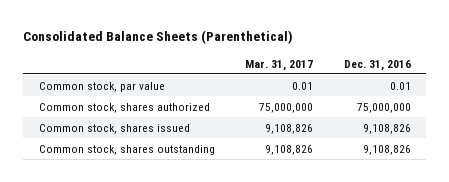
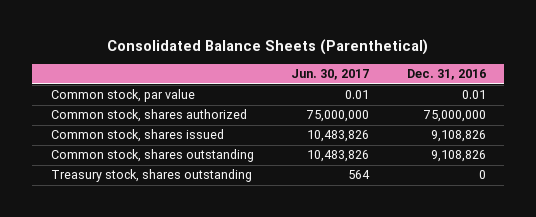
[245,59,314,71] Mar. 31, 2017 -> none
none -> [291,69,370,81] Jun. 30, 2017
none -> [50,169,252,183] Treasury stock, shares outstanding

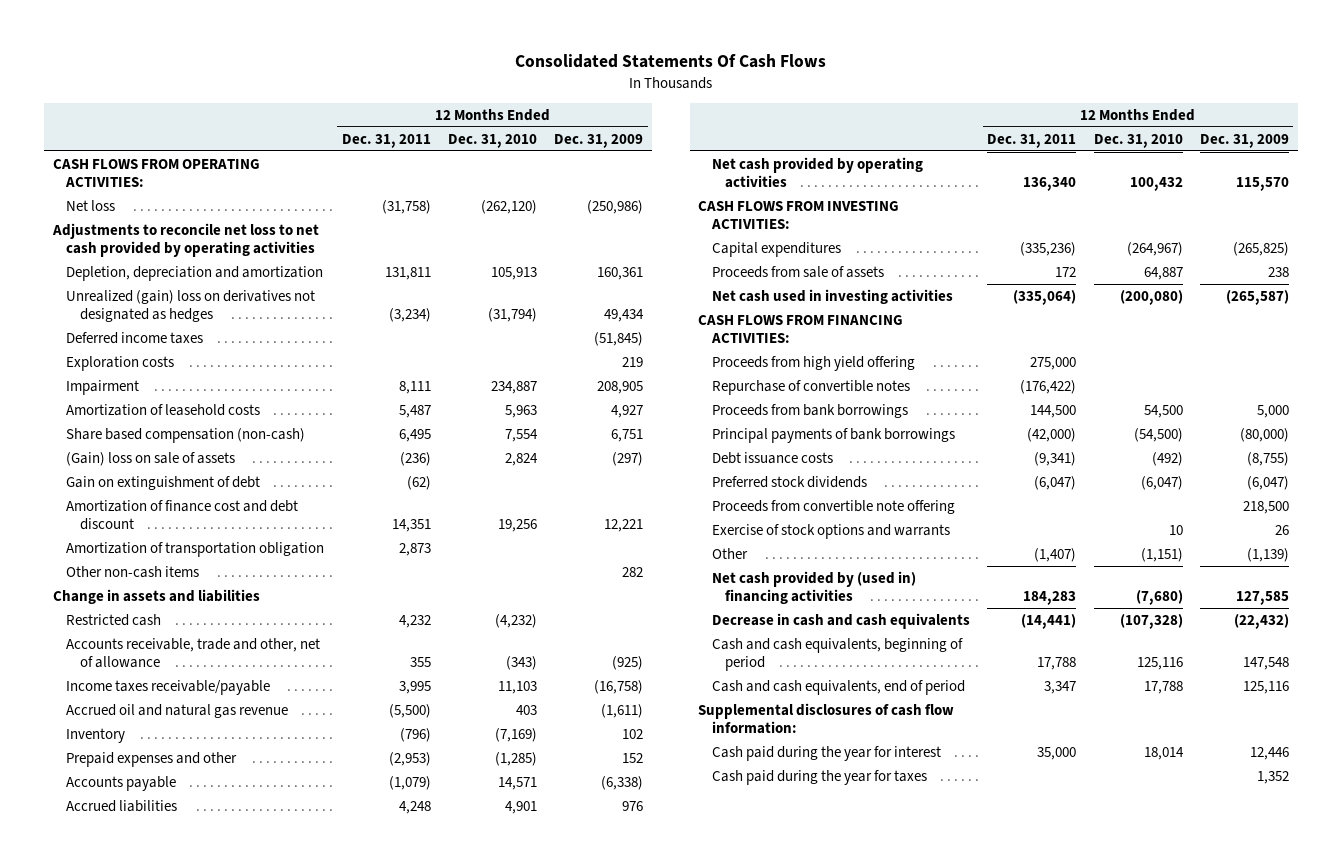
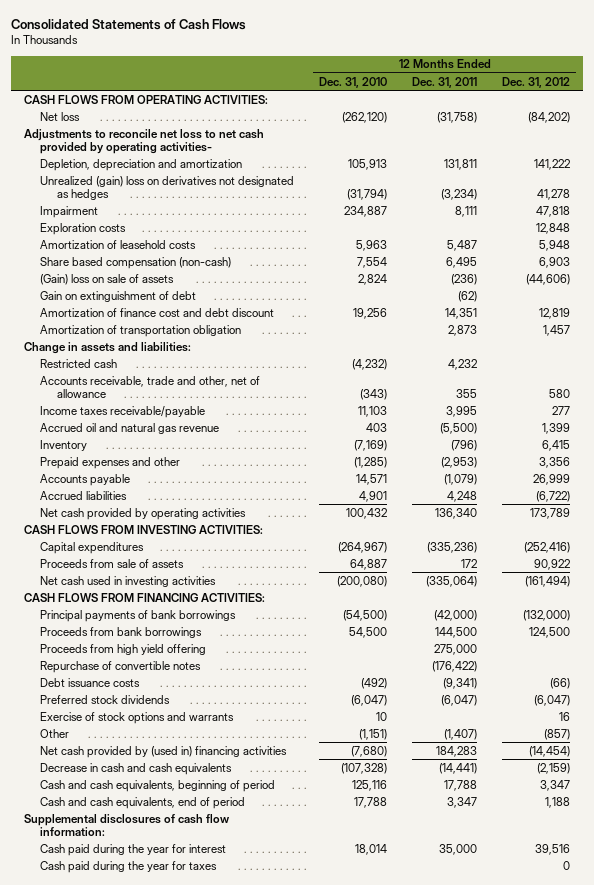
[514,54,826,69] Consolidated Statements Of Cash Flows -> [11,18,247,30] Consolidated Statements of Cash Flows
[554,133,644,148] Dec. 31, 2009 -> none
none -> [502,76,571,88] Dec. 31, 2012
[51,222,319,257] Adjustments to reconcile net loss to net cash provided by operating activities -> [23,128,264,154] Adjustments to reconcile net loss to net cash provided by operating activities-
[66,331,204,344] Deferred income taxes -> none
[66,355,175,371] Exploration costs -> [40,222,127,235] Exploration costs
[66,565,200,578] Other non-cash items -> none
[52,588,260,604] Change in assets and liabilities -> [23,341,191,354] Change in assets and liabilities:
[711,427,955,443] Principal payments of bank borrowings -> [40,609,237,622] Principal payments of bank borrowings
[711,403,908,418] Proceeds from bank borrowings -> [40,626,203,638] Proceeds from bank borrowings
[711,499,955,514] Proceeds from convertible note offering -> none

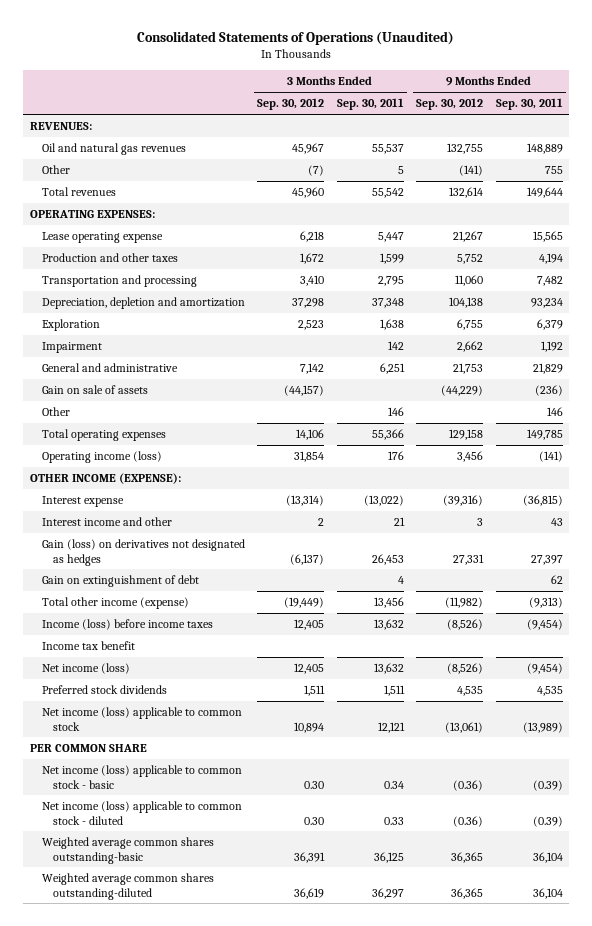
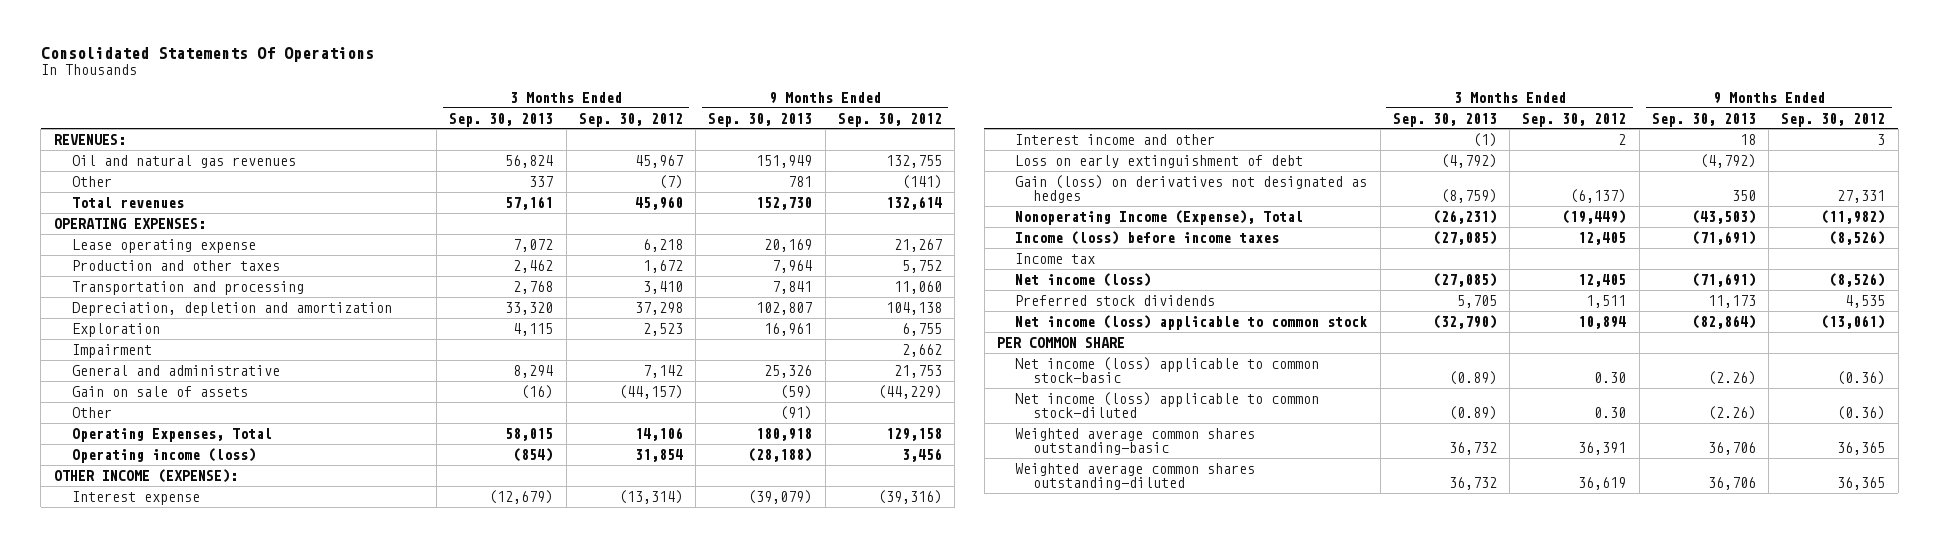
[137,30,455,45] Consolidated Statements of Operations (Unaudited) -> [40,47,374,63] Consolidated Statements Of Operations
[336,98,404,111] Sep. 30, 2011 -> none
[495,98,563,111] Sep. 30, 2011 -> none
none -> [449,112,554,127] Sep. 30, 2013
none -> [708,112,813,127] Sep. 30, 2013
[41,429,166,442] Total operating expenses -> [71,427,272,442] Operating Expenses, Total
none -> [1015,154,1304,168] Loss on early extinguishment of debt
[41,575,199,588] Gain on extinguishment of debt -> none
[41,597,189,610] Total other income (expense) -> [1015,209,1304,225] Nonoperating Income (Expense), Total
[41,641,135,651] Income tax benefit -> [1015,252,1096,264] Income tax
[41,765,242,789] Net income (loss) applicable to common stock - basic -> [1015,356,1320,383] Net income (loss) applicable to common stock-basic
[41,801,242,825] Net income (loss) applicable to common stock - diluted -> [1015,391,1320,418] Net income (loss) applicable to common stock-diluted

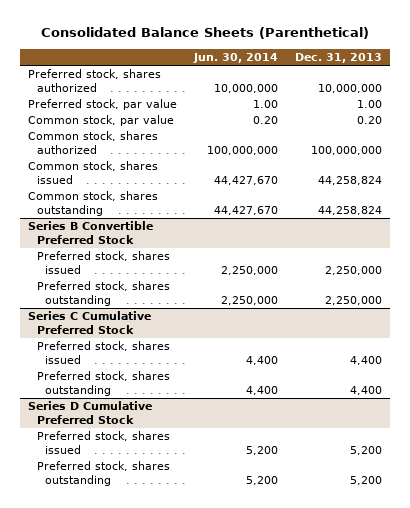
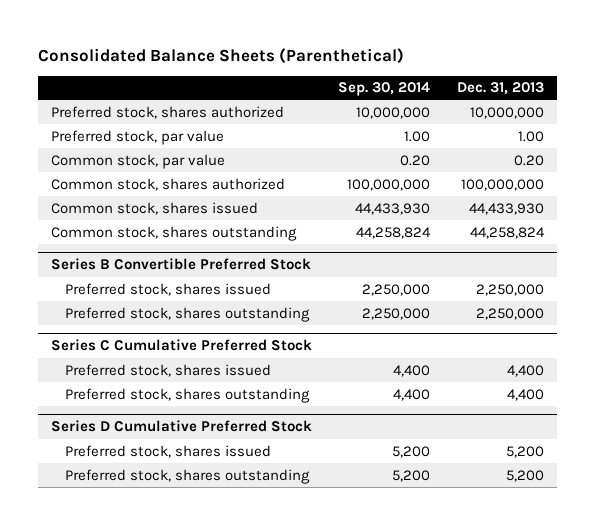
[193,52,279,63] Jun. 30, 2014 -> none
none -> [338,82,431,97] Sep. 30, 2014
[317,175,382,185] 44,258,824 -> [468,202,544,215] 44,433,930

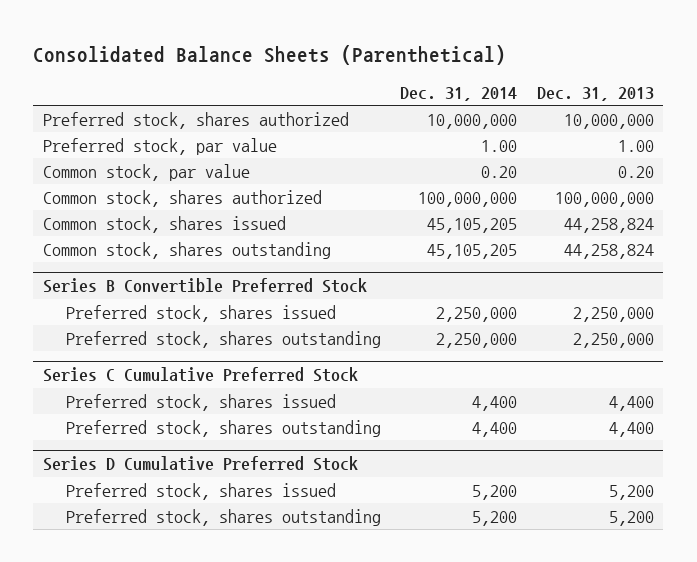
[338,82,431,97] Sep. 30, 2014 -> none
none -> [400,87,518,102] Dec. 31, 2014
[468,202,544,215] 44,433,930 -> [563,217,654,233] 44,258,824

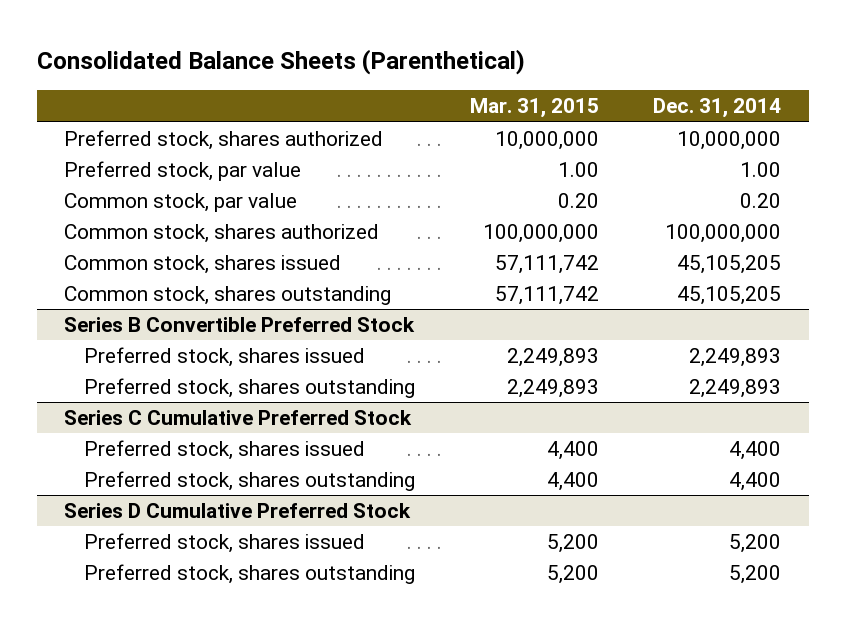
[536,87,654,102] Dec. 31, 2013 -> none
none -> [469,98,599,119] Mar. 31, 2015
[436,306,518,322] 2,250,000 -> [689,348,782,368] 2,249,893
[436,332,518,348] 2,250,000 -> [689,379,782,399] 2,249,893

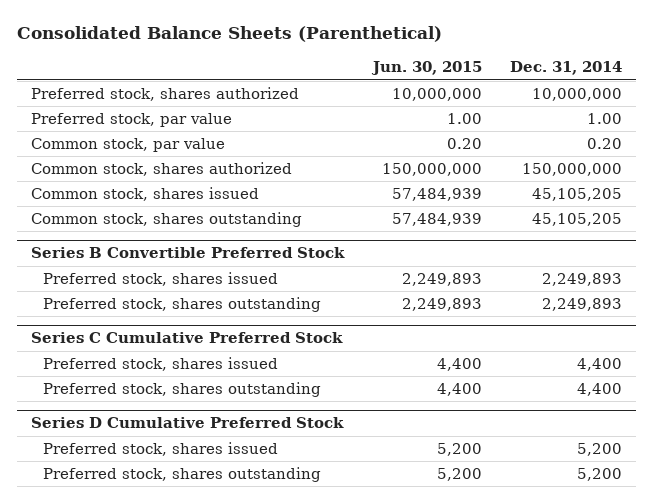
[469,98,599,119] Mar. 31, 2015 -> none
none -> [370,61,482,76] Jun. 30, 2015
[665,224,782,244] 100,000,000 -> [522,163,623,177] 150,000,000

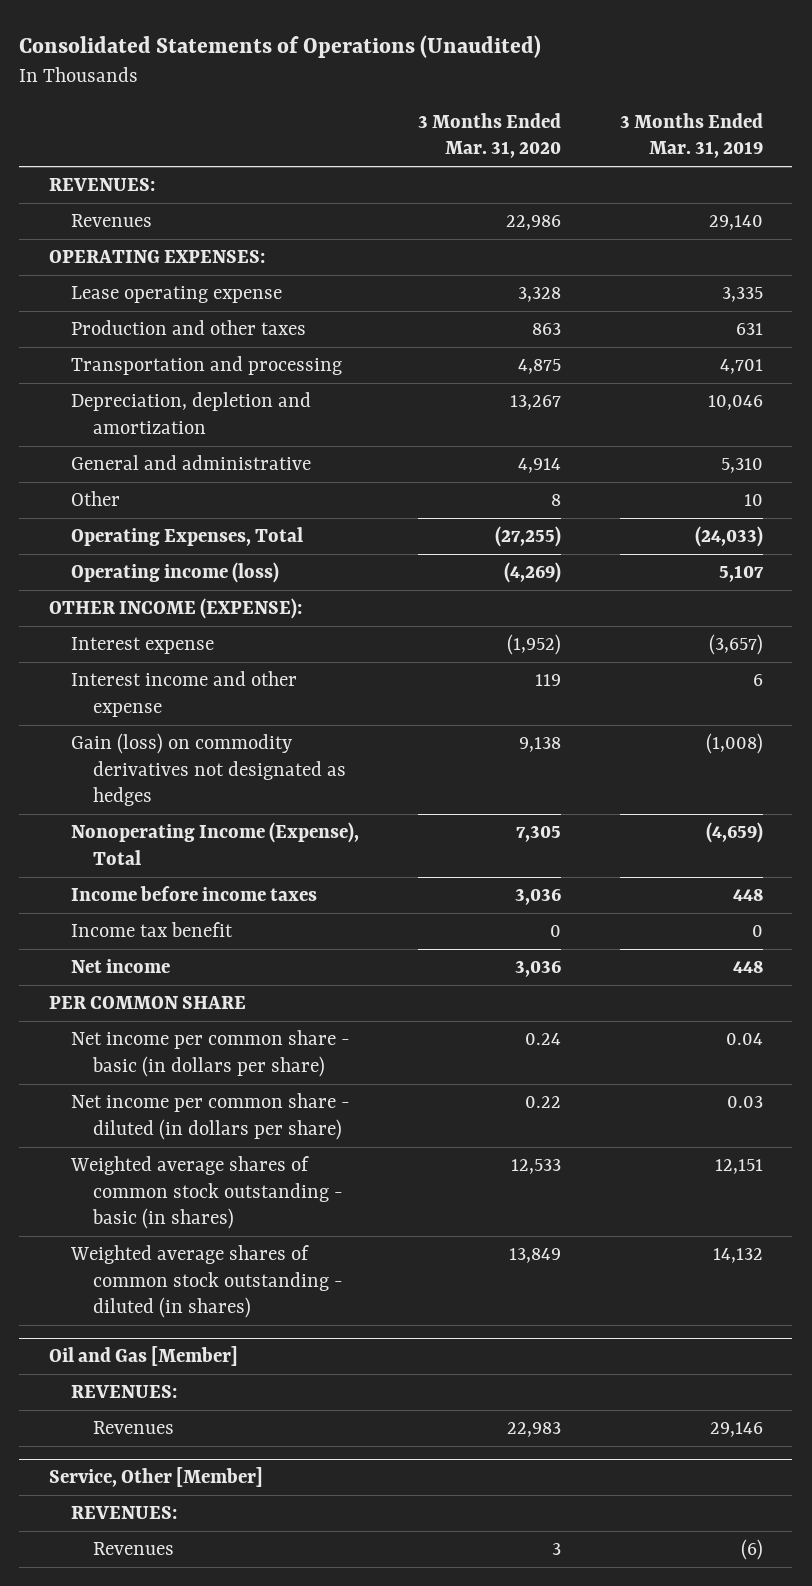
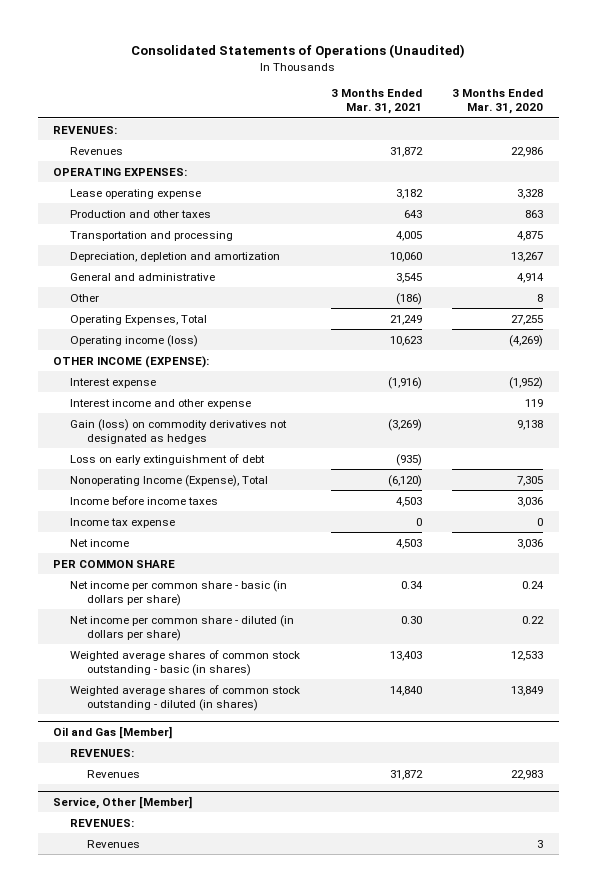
[619,112,763,159] 3 Months Ended Mar. 31, 2019 -> none
none -> [330,88,422,115] 3 Months Ended Mar. 31, 2021
[494,526,561,548] (27,255) -> [511,314,544,325] 27,255
none -> [70,453,266,465] Loss on early extinguishment of debt
[70,922,233,938] Income tax benefit -> [70,517,176,528] Income tax expense

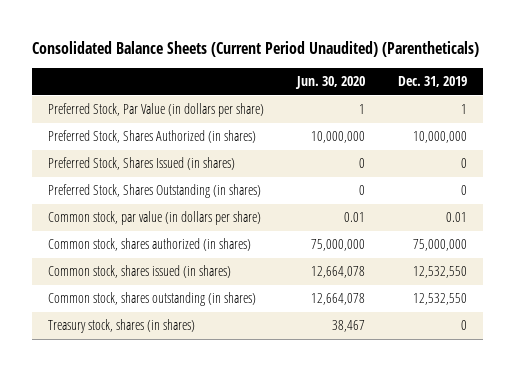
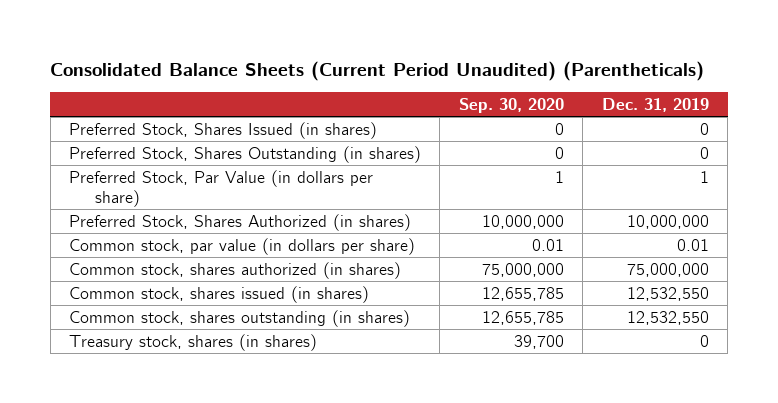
[295,75,366,89] Jun. 30, 2020 -> none
none -> [458,97,564,113] Sep. 30, 2020
[48,103,265,118] Preferred Stock, Par Value (in dollars per share) -> [68,169,373,207] Preferred Stock, Par Value (in dollars per share)
[48,130,257,144] Preferred Stock, Shares Authorized (in shares) -> [68,213,411,231] Preferred Stock, Shares Authorized (in shares)

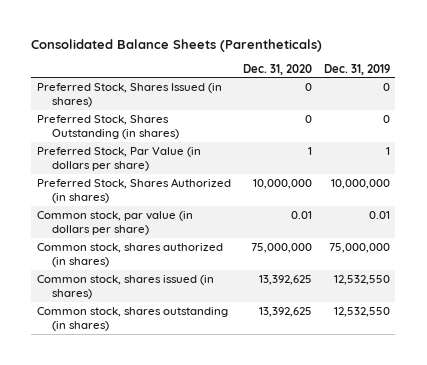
[50,60,705,81] Consolidated Balance Sheets (Current Period Unaudited) (Parentheticals) -> [31,38,323,52] Consolidated Balance Sheets (Parentheticals)
[458,97,564,113] Sep. 30, 2020 -> none
none -> [242,63,312,75] Dec. 31, 2020
[68,333,317,351] Treasury stock, shares (in shares) -> none

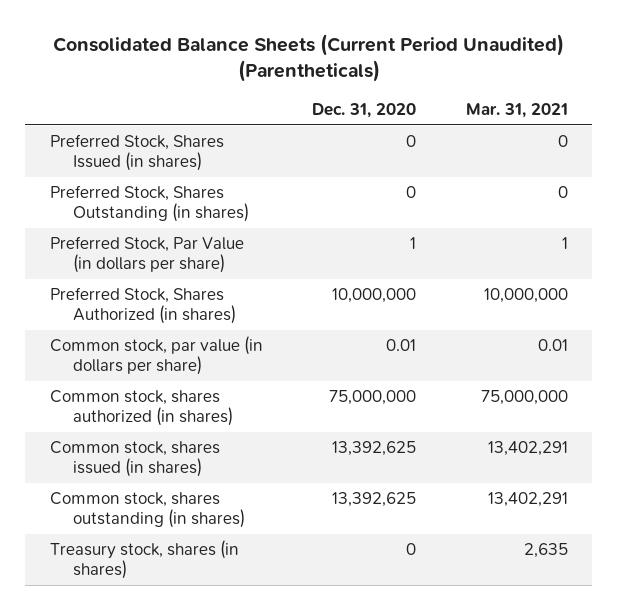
[31,38,323,52] Consolidated Balance Sheets (Parentheticals) -> [52,34,564,83] Consolidated Balance Sheets (Current Period Unaudited) (Parentheticals)
[323,63,390,75] Dec. 31, 2019 -> none
none -> [465,103,568,119] Mar. 31, 2021
none -> [49,540,239,580] Treasury stock, shares (in shares)

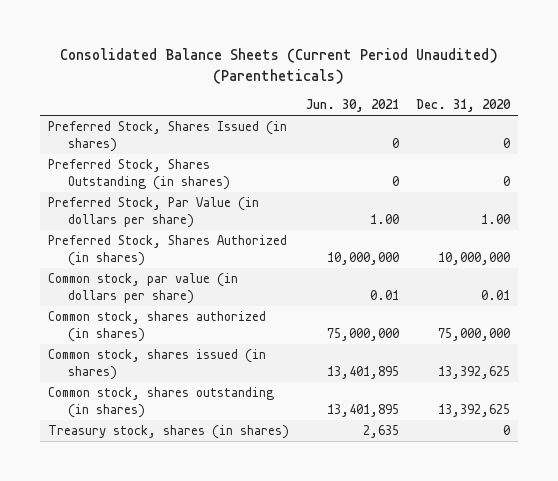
[465,103,568,119] Mar. 31, 2021 -> none
none -> [306,99,400,113] Jun. 30, 2021
[410,237,417,250] 1 -> [480,214,510,225] 1.00

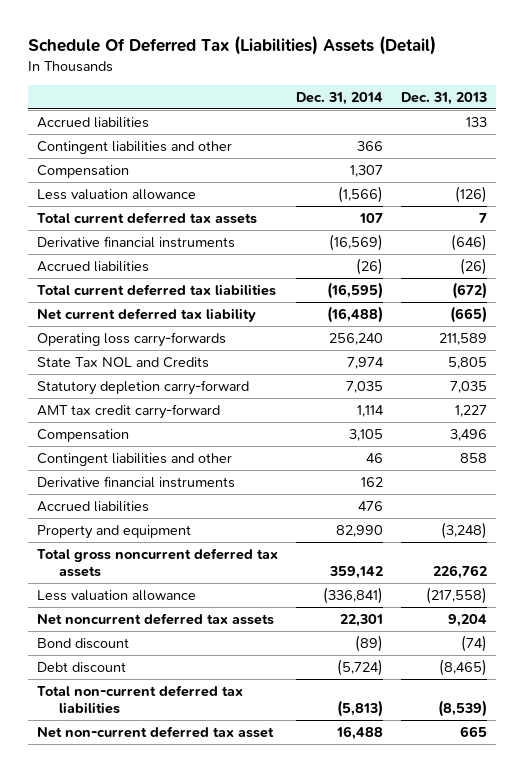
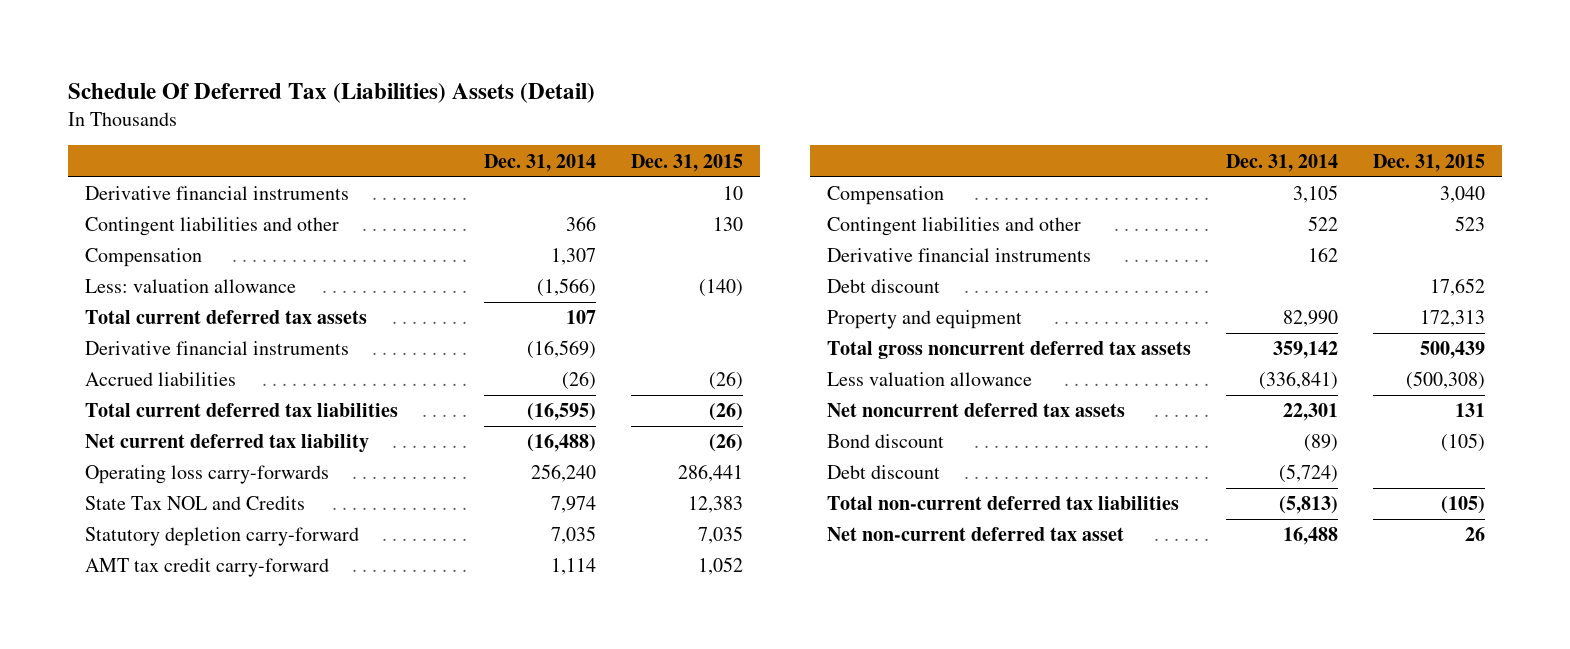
[400,92,487,106] Dec. 31, 2013 -> none
none -> [630,153,743,172] Dec. 31, 2015
[37,116,150,128] Accrued liabilities -> none
none -> [85,186,350,201] Derivative financial instruments
[37,188,197,200] Less valuation allowance -> [85,279,297,294] Less: valuation allowance
[366,452,384,463] 46 -> [1307,216,1338,232] 522
[37,500,150,512] Accrued liabilities -> none
none -> [827,279,941,294] Debt discount

